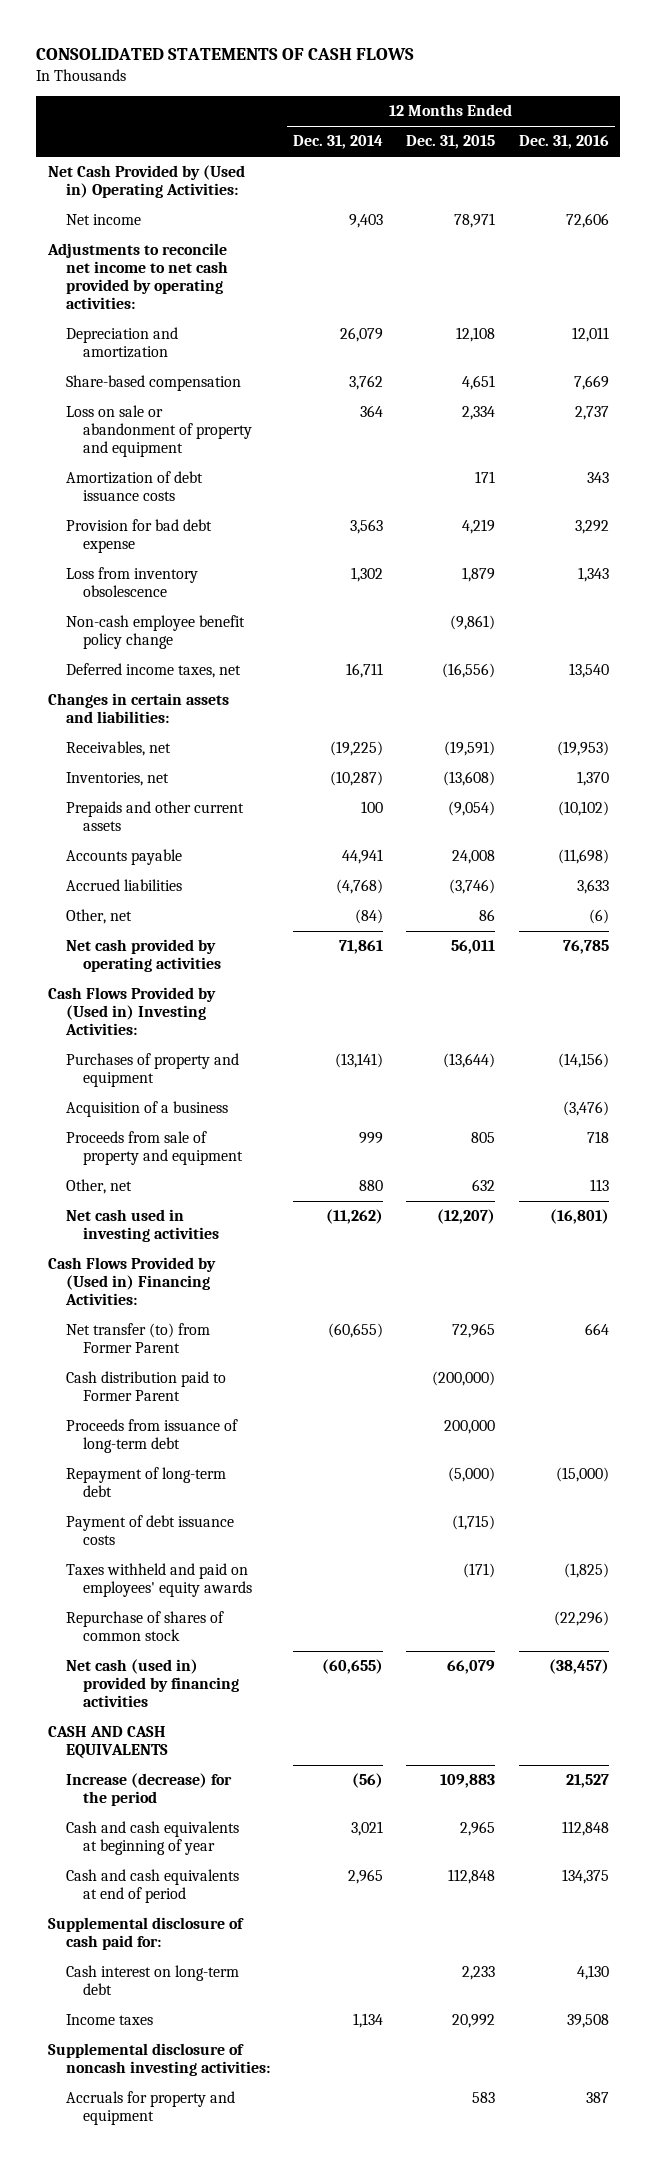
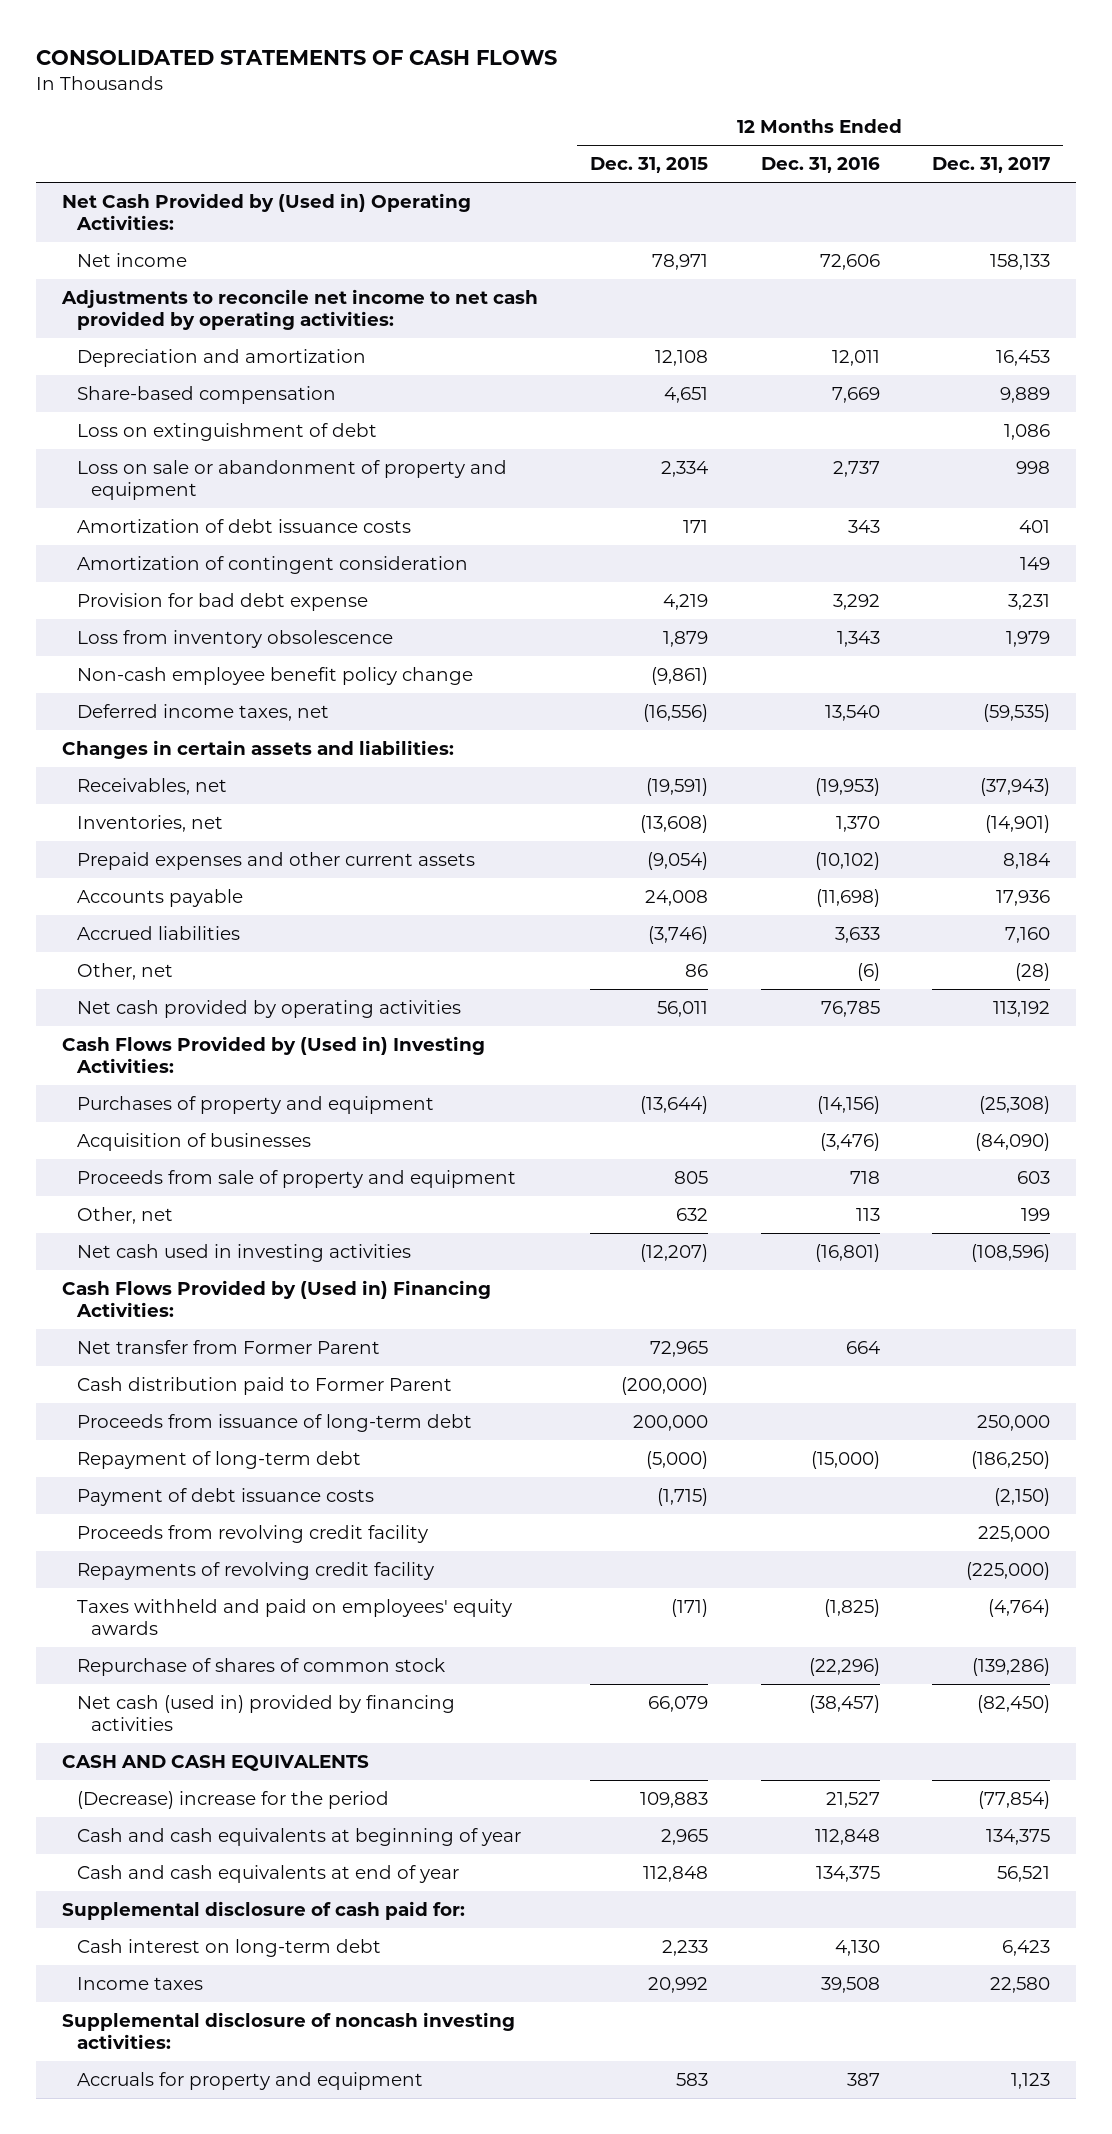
[292,135,383,150] Dec. 31, 2014 -> none
none -> [931,157,1050,174] Dec. 31, 2017
none -> [76,422,377,441] Loss on extinguishment of debt
none -> [76,555,468,574] Amortization of contingent consideration
[65,801,244,832] Prepaids and other current assets -> [76,851,475,870] Prepaid expenses and other current assets
[65,1101,228,1118] Acquisition of a business -> [76,1132,311,1151] Acquisition of businesses
[65,1323,210,1354] Net transfer (to) from Former Parent -> [76,1339,380,1354] Net transfer from Former Parent
none -> [76,1524,428,1543] Proceeds from revolving credit facility
none -> [76,1561,434,1580] Repayments of revolving credit facility
[65,1773,232,1807] Increase (decrease) for the period -> [76,1790,389,1809] (Decrease) increase for the period
[65,1869,239,1904] Cash and cash equivalents at end of period -> [76,1864,459,1883] Cash and cash equivalents at end of year

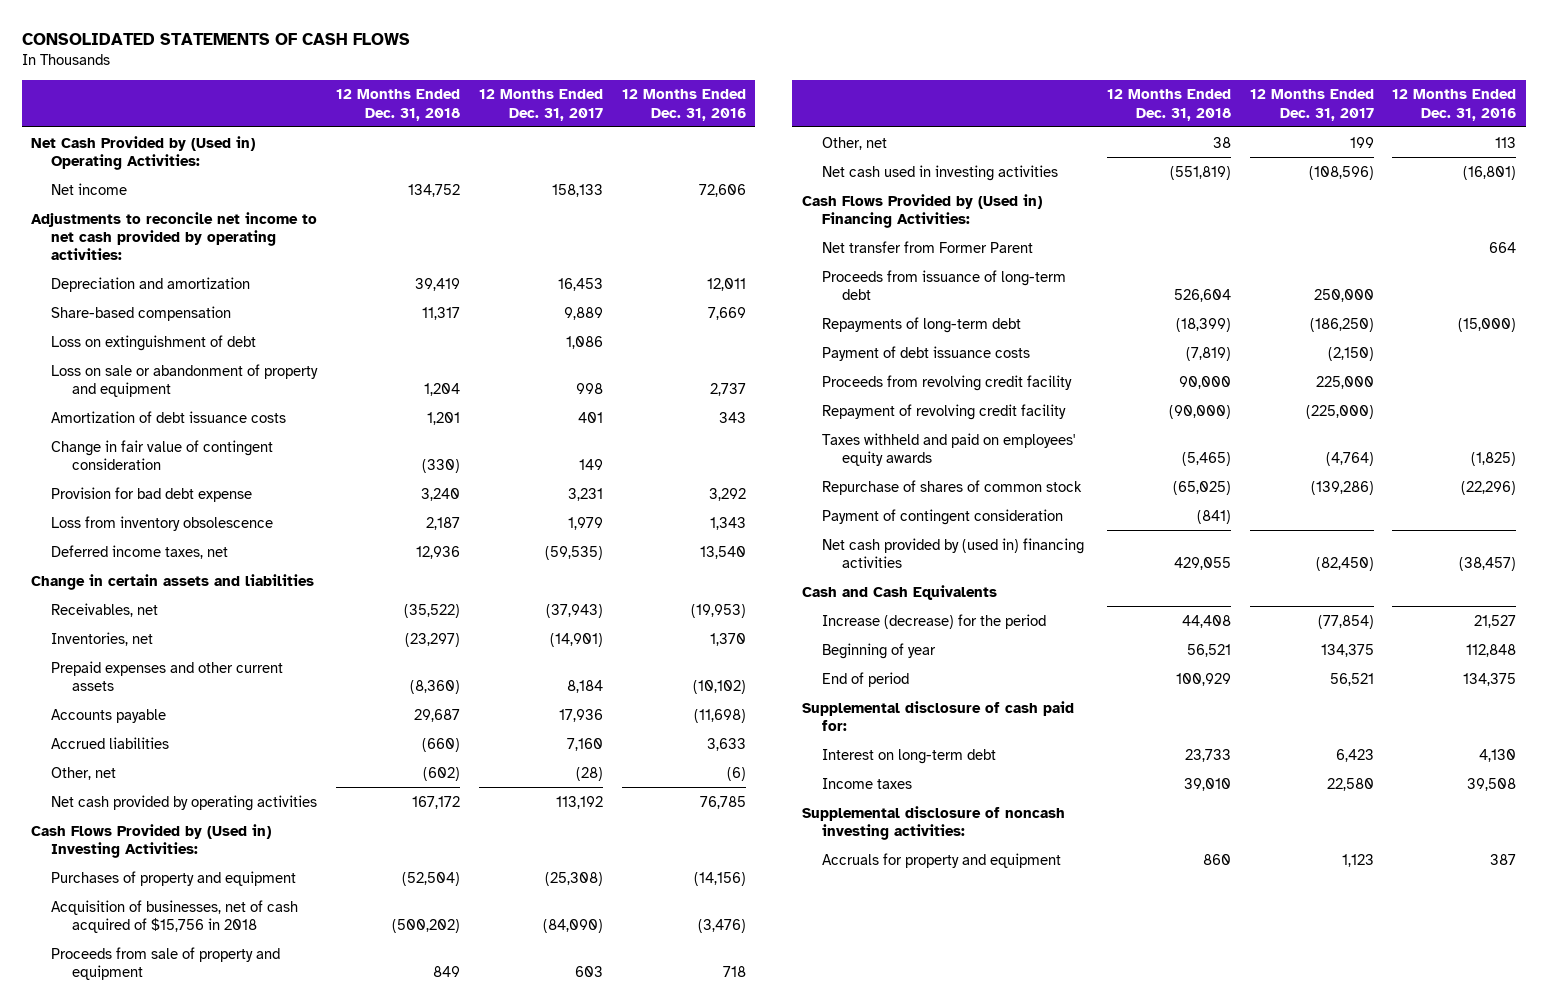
[590,157,709,174] Dec. 31, 2015 -> none
none -> [336,89,461,121] 12 Months Ended Dec. 31, 2018
[76,555,468,574] Amortization of contingent consideration -> [51,439,274,470] Change in fair value of contingent consideration
[76,666,473,685] Non-cash employee benefit policy change -> none
[62,739,455,759] Changes in certain assets and liabilities: -> [31,573,315,590] Change in certain assets and liabilities
[76,1132,311,1151] Acquisition of businesses -> [51,899,299,933] Acquisition of businesses, net of cash acquired of $15,756 in 2018
[76,1376,452,1395] Cash distribution paid to Former Parent -> none
[76,1450,361,1469] Repayment of long-term debt -> [822,316,1022,333] Repayments of long-term debt
[76,1561,434,1580] Repayments of revolving credit facility -> [822,403,1067,420] Repayment of revolving credit facility
none -> [822,508,1064,525] Payment of contingent consideration
[76,1694,455,1732] Net cash (used in) provided by financing activities -> [822,537,1085,568] Net cash provided by (used in) financing activities
[62,1754,370,1771] CASH AND CASH EQUIVALENTS -> [801,584,997,600] Cash and Cash Equivalents
[76,1790,389,1809] (Decrease) increase for the period -> [822,613,1047,629] Increase (decrease) for the period
[76,1827,521,1846] Cash and cash equivalents at beginning of year -> [822,642,937,659] Beginning of year
[76,1864,459,1883] Cash and cash equivalents at end of year -> [822,671,910,687] End of period
[76,1938,381,1957] Cash interest on long-term debt -> [822,748,997,764] Interest on long-term debt

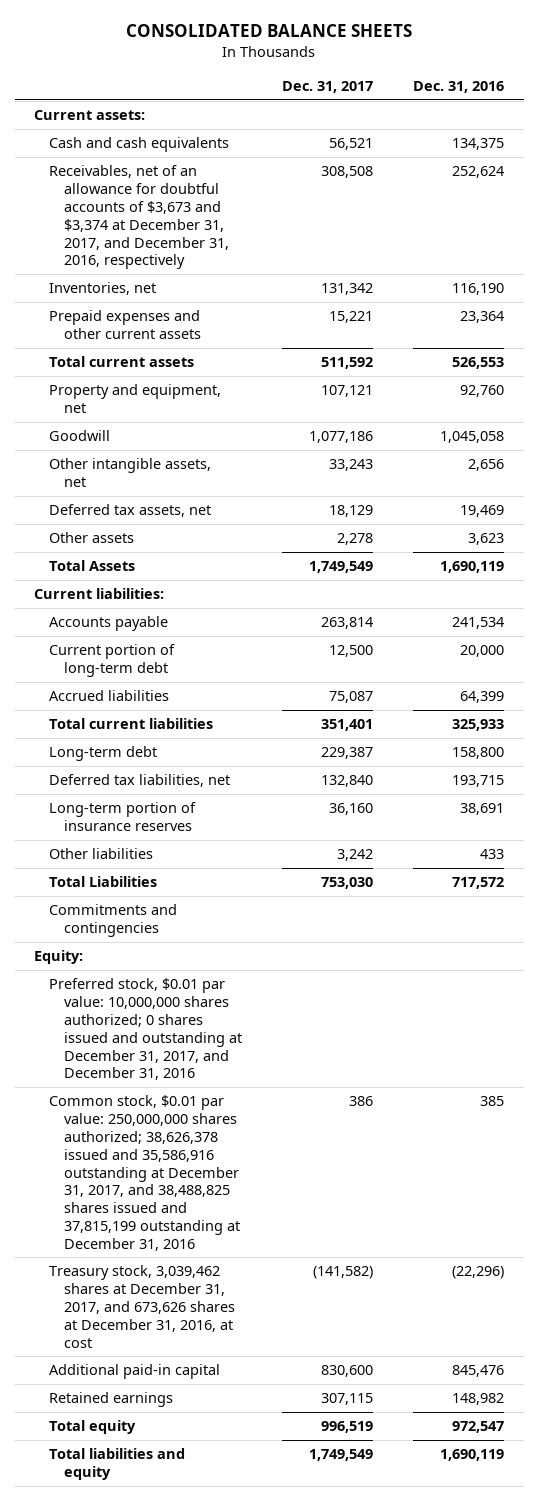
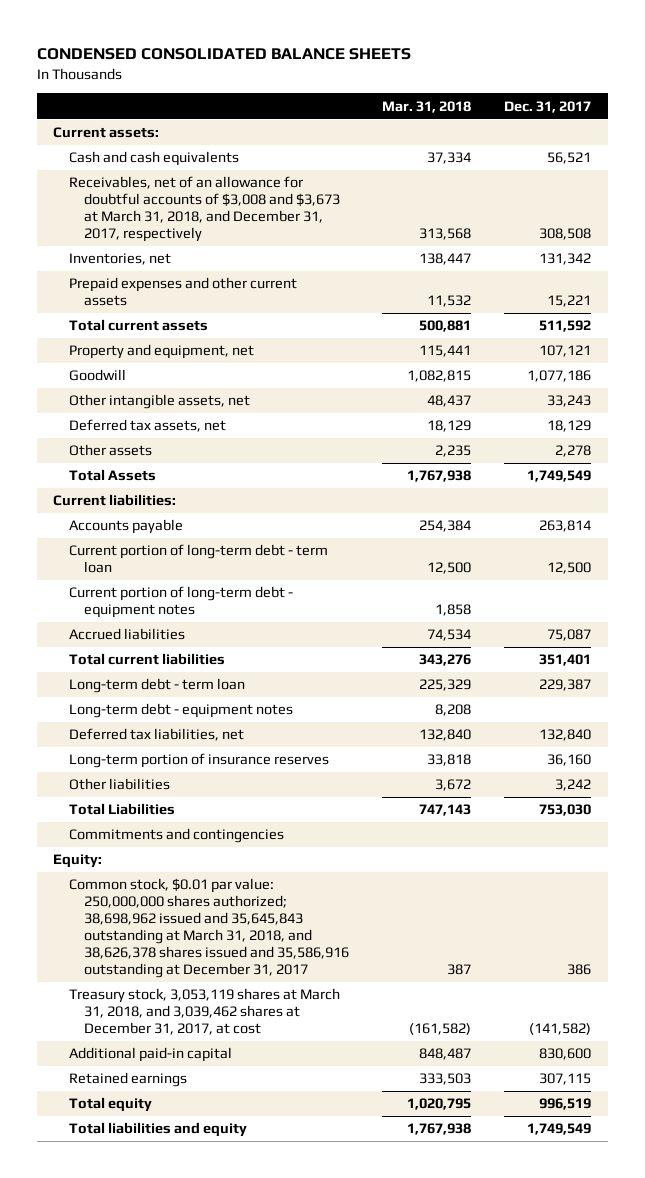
[126,24,413,38] CONSOLIDATED BALANCE SHEETS -> [36,48,411,61] CONDENSED CONSOLIDATED BALANCE SHEETS
[412,81,504,94] Dec. 31, 2016 -> none
none -> [382,100,472,113] Mar. 31, 2018
[49,165,229,270] Receivables, net of an allowance for doubtful accounts of $3,673 and $3,374 at December 31, 2017, and December 31, 2016, respectively -> [68,176,341,243] Receivables, net of an allowance for doubtful accounts of $3,008 and $3,673 at March 31, 2018, and December 31, 2017, respectively
[49,644,176,678] Current portion of long-term debt -> [68,544,328,574] Current portion of long-term debt - term loan
none -> [68,586,293,619] Current portion of long-term debt - equipment notes
[49,746,158,762] Long-term debt -> [68,678,245,694] Long-term debt - term loan
none -> [68,703,293,719] Long-term debt - equipment notes
[49,978,242,1081] Preferred stock, $0.01 par value: 10,000,000 shares authorized; 0 shares issued and outstanding at December 31, 2017, and December 31, 2016 -> none
[49,1095,240,1251] Common stock, $0.01 par value: 250,000,000 shares authorized; 38,626,378 issued and 35,586,916 outstanding at December 31, 2017, and 38,488,825 shares issued and 37,815,199 outstanding at December 31, 2016 -> [68,878,350,979] Common stock, $0.01 par value: 250,000,000 shares authorized; 38,698,962 issued and 35,645,843 outstanding at March 31, 2018, and 38,626,378 shares issued and 35,586,916 outstanding at December 31, 2017
[49,1265,235,1348] Treasury stock, 3,039,462 shares at December 31, 2017, and 673,626 shares at December 31, 2016, at cost -> [68,988,340,1036] Treasury stock, 3,053,119 shares at March 31, 2018, and 3,039,462 shares at December 31, 2017, at cost

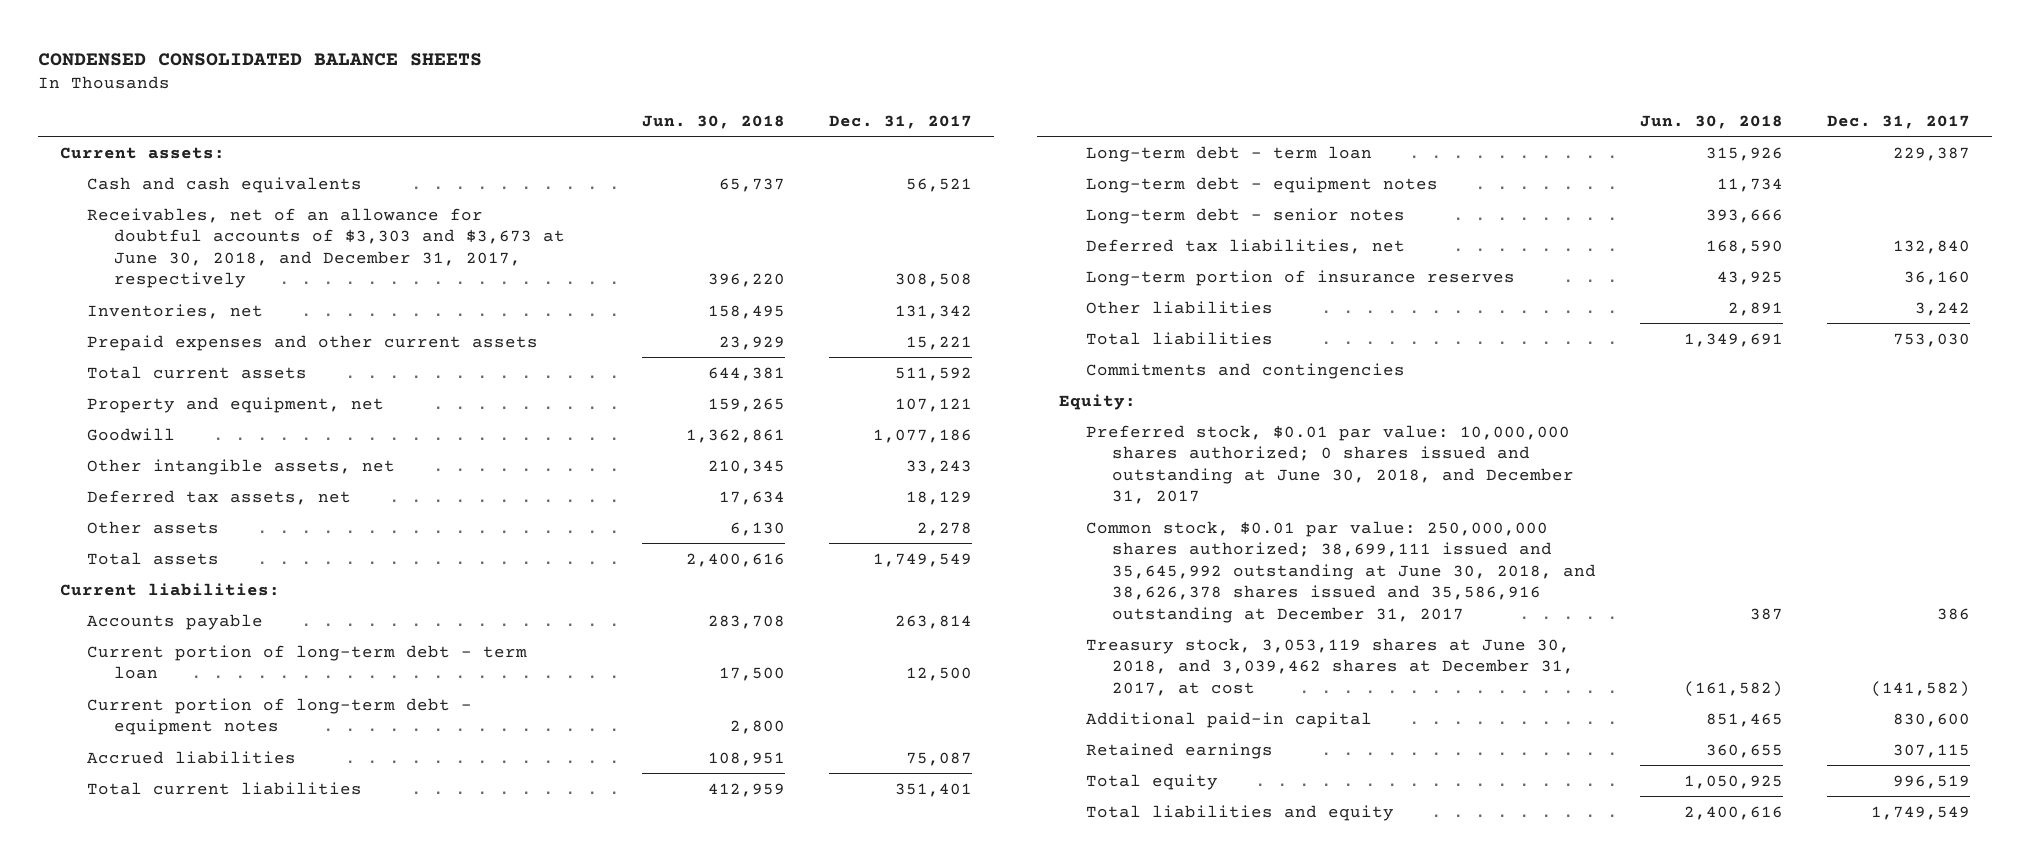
[382,100,472,113] Mar. 31, 2018 -> none
none -> [641,114,785,129] Jun. 30, 2018
[68,176,341,243] Receivables, net of an allowance for doubtful accounts of $3,008 and $3,673 at March 31, 2018, and December 31, 2017, respectively -> [86,207,565,289] Receivables, net of an allowance for doubtful accounts of $3,303 and $3,673 at June 30, 2018, and December 31, 2017, respectively
[68,469,156,482] Total Assets -> [86,551,219,565] Total assets
none -> [1085,207,1405,224] Long-term debt - senior notes
[68,803,175,816] Total Liabilities -> [1085,331,1273,345] Total liabilities
none -> [1085,424,1575,505] Preferred stock, $0.01 par value: 10,000,000 shares authorized; 0 shares issued and outstanding at June 30, 2018, and December 31, 2017
[68,878,350,979] Common stock, $0.01 par value: 250,000,000 shares authorized; 38,698,962 issued and 35,645,843 outstanding at March 31, 2018, and 38,626,378 shares issued and 35,586,916 outstanding at December 31, 2017 -> [1085,520,1597,623] Common stock, $0.01 par value: 250,000,000 shares authorized; 38,699,111 issued and 35,645,992 outstanding at June 30, 2018, and 38,626,378 shares issued and 35,586,916 outstanding at December 31, 2017
[68,988,340,1036] Treasury stock, 3,053,119 shares at March 31, 2018, and 3,039,462 shares at December 31, 2017, at cost -> [1085,637,1575,696] Treasury stock, 3,053,119 shares at June 30, 2018, and 3,039,462 shares at December 31, 2017, at cost

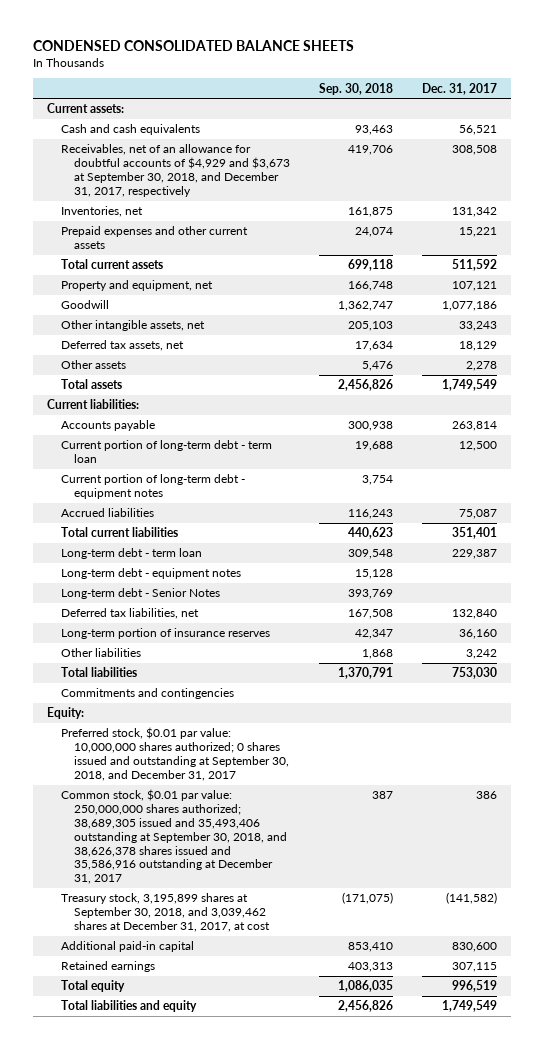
[641,114,785,129] Jun. 30, 2018 -> none
none -> [318,82,393,95] Sep. 30, 2018
[86,207,565,289] Receivables, net of an allowance for doubtful accounts of $3,303 and $3,673 at June 30, 2018, and December 31, 2017, respectively -> [60,144,290,197] Receivables, net of an allowance for doubtful accounts of $4,929 and $3,673 at September 30, 2018, and December 31, 2017, respectively
[1085,207,1405,224] Long-term debt - senior notes -> [60,588,220,600] Long-term debt - Senior Notes
[1085,424,1575,505] Preferred stock, $0.01 par value: 10,000,000 shares authorized; 0 shares issued and outstanding at June 30, 2018, and December 31, 2017 -> [60,727,289,781] Preferred stock, $0.01 par value: 10,000,000 shares authorized; 0 shares issued and outstanding at September 30, 2018, and December 31, 2017
[1085,520,1597,623] Common stock, $0.01 par value: 250,000,000 shares authorized; 38,699,111 issued and 35,645,992 outstanding at June 30, 2018, and 38,626,378 shares issued and 35,586,916 outstanding at December 31, 2017 -> [60,789,287,885] Common stock, $0.01 par value: 250,000,000 shares authorized; 38,689,305 issued and 35,493,406 outstanding at September 30, 2018, and 38,626,378 shares issued and 35,586,916 outstanding at December 31, 2017
[1085,637,1575,696] Treasury stock, 3,053,119 shares at June 30, 2018, and 3,039,462 shares at December 31, 2017, at cost -> [60,893,270,932] Treasury stock, 3,195,899 shares at September 30, 2018, and 3,039,462 shares at December 31, 2017, at cost

